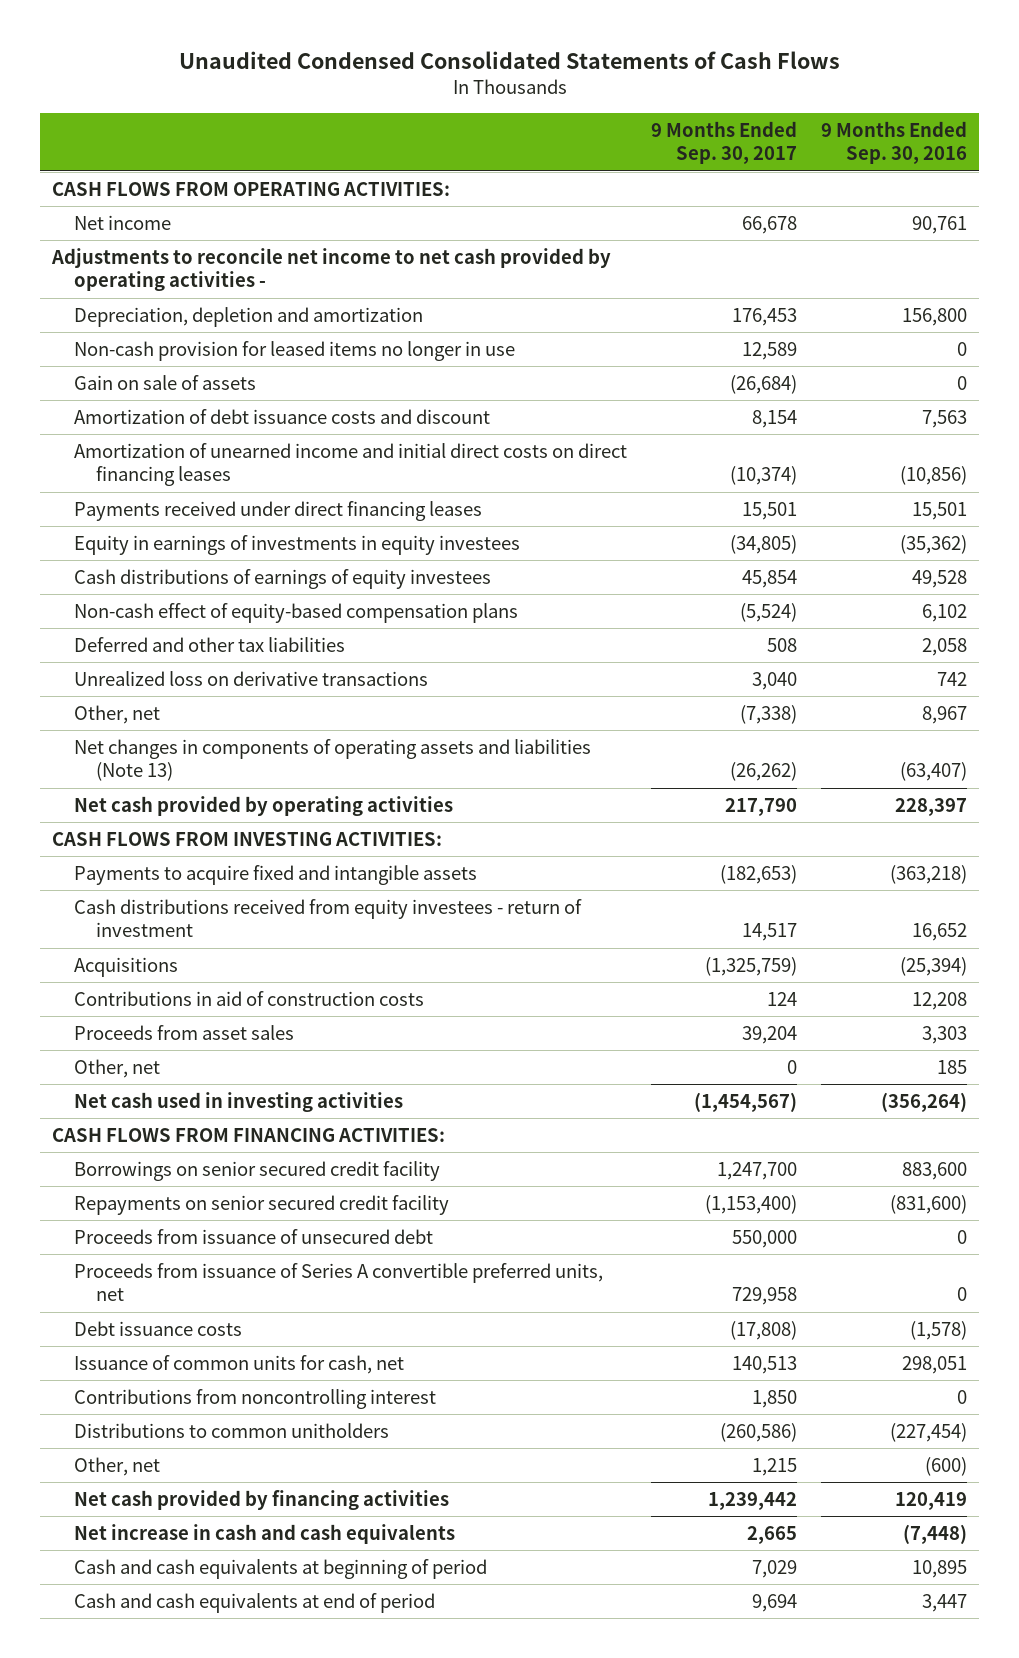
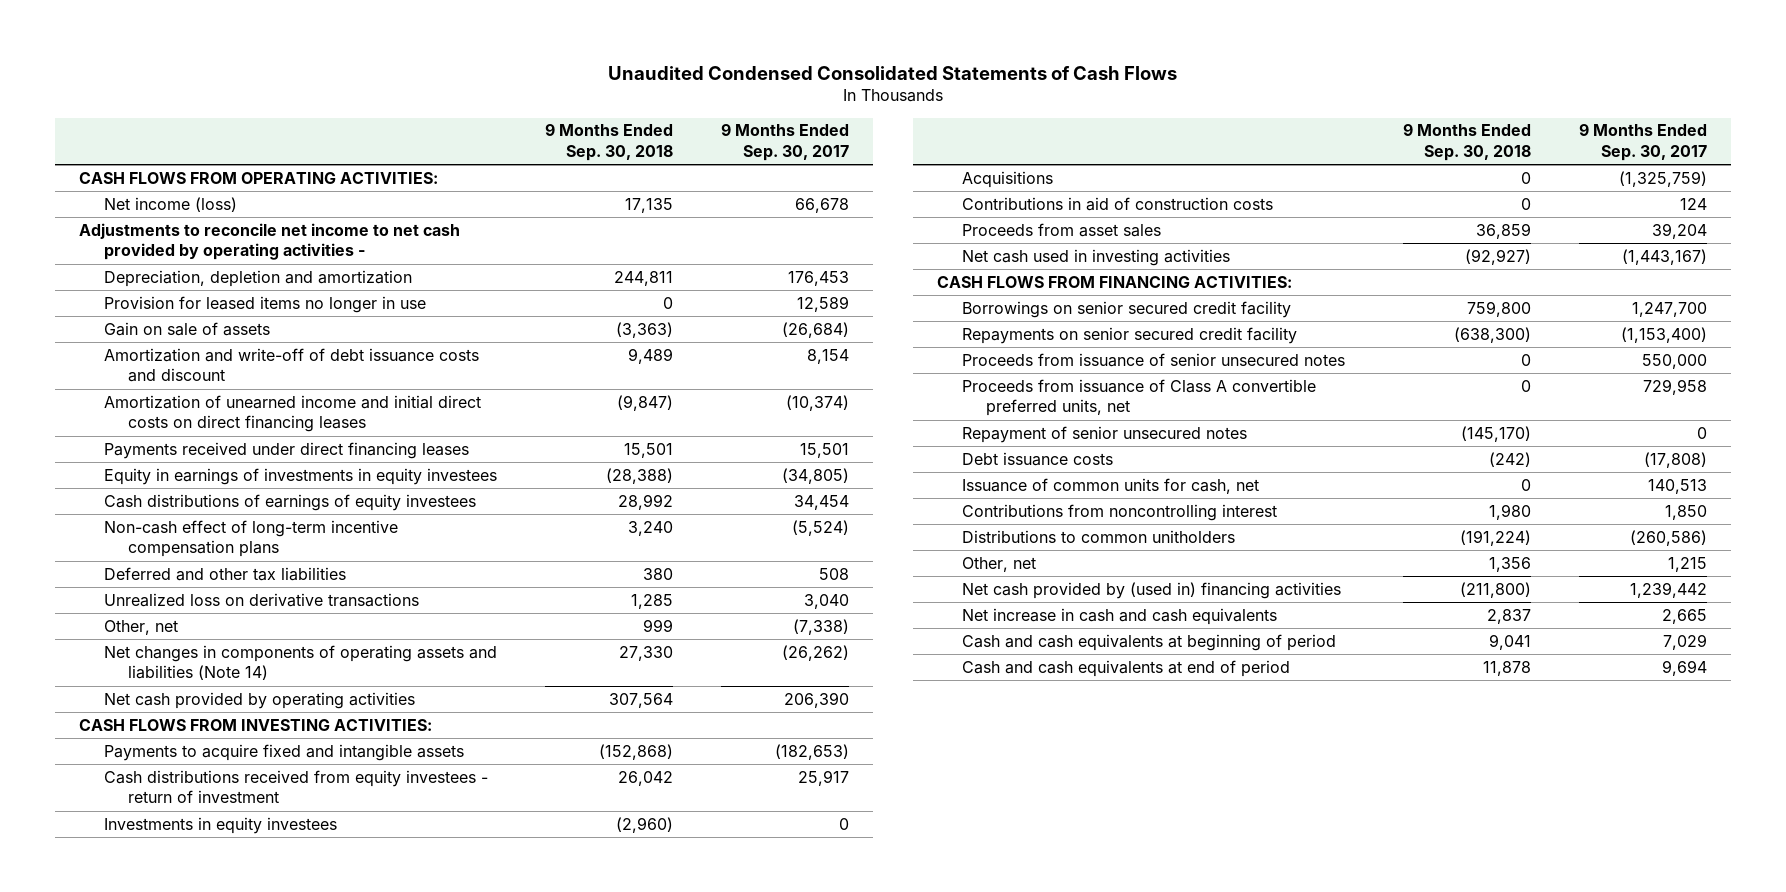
[821,121,968,165] 9 Months Ended Sep. 30, 2016 -> none
none -> [544,123,673,161] 9 Months Ended Sep. 30, 2018
[73,214,171,230] Net income -> [103,196,237,212] Net income (loss)
[73,340,515,361] Non-cash provision for leased items no longer in use -> [103,295,426,313] Provision for leased items no longer in use
[73,408,490,424] Amortization of debt issuance costs and discount -> [103,347,479,383] Amortization and write-off of debt issuance costs and discount
[742,569,798,588] 45,854 -> [793,494,849,510] 34,454
[73,602,518,623] Non-cash effect of equity-based compensation plans -> [103,519,398,558] Non-cash effect of long-term incentive compensation plans
[73,738,591,782] Net changes in components of operating assets and liabilities (Note 13) -> [103,644,497,681] Net changes in components of operating assets and liabilities (Note 14)
[725,797,798,816] 217,790 -> [783,691,849,708] 206,390
[742,923,798,942] 14,517 -> [797,769,849,786] 25,917
none -> [103,816,337,834] Investments in equity investees
[73,1058,160,1078] Other, net -> none
[694,1091,798,1112] (1,454,567) -> [1621,248,1707,265] (1,443,167)
[73,1228,433,1244] Proceeds from issuance of unsecured debt -> [961,352,1345,367] Proceeds from issuance of senior unsecured notes
[73,1262,603,1302] Proceeds from issuance of Series A convertible preferred units, net -> [961,378,1316,417] Proceeds from issuance of Class A convertible preferred units, net
none -> [961,425,1247,443] Repayment of senior unsecured notes
[73,1489,449,1510] Net cash provided by financing activities -> [961,581,1341,599] Net cash provided by (used in) financing activities

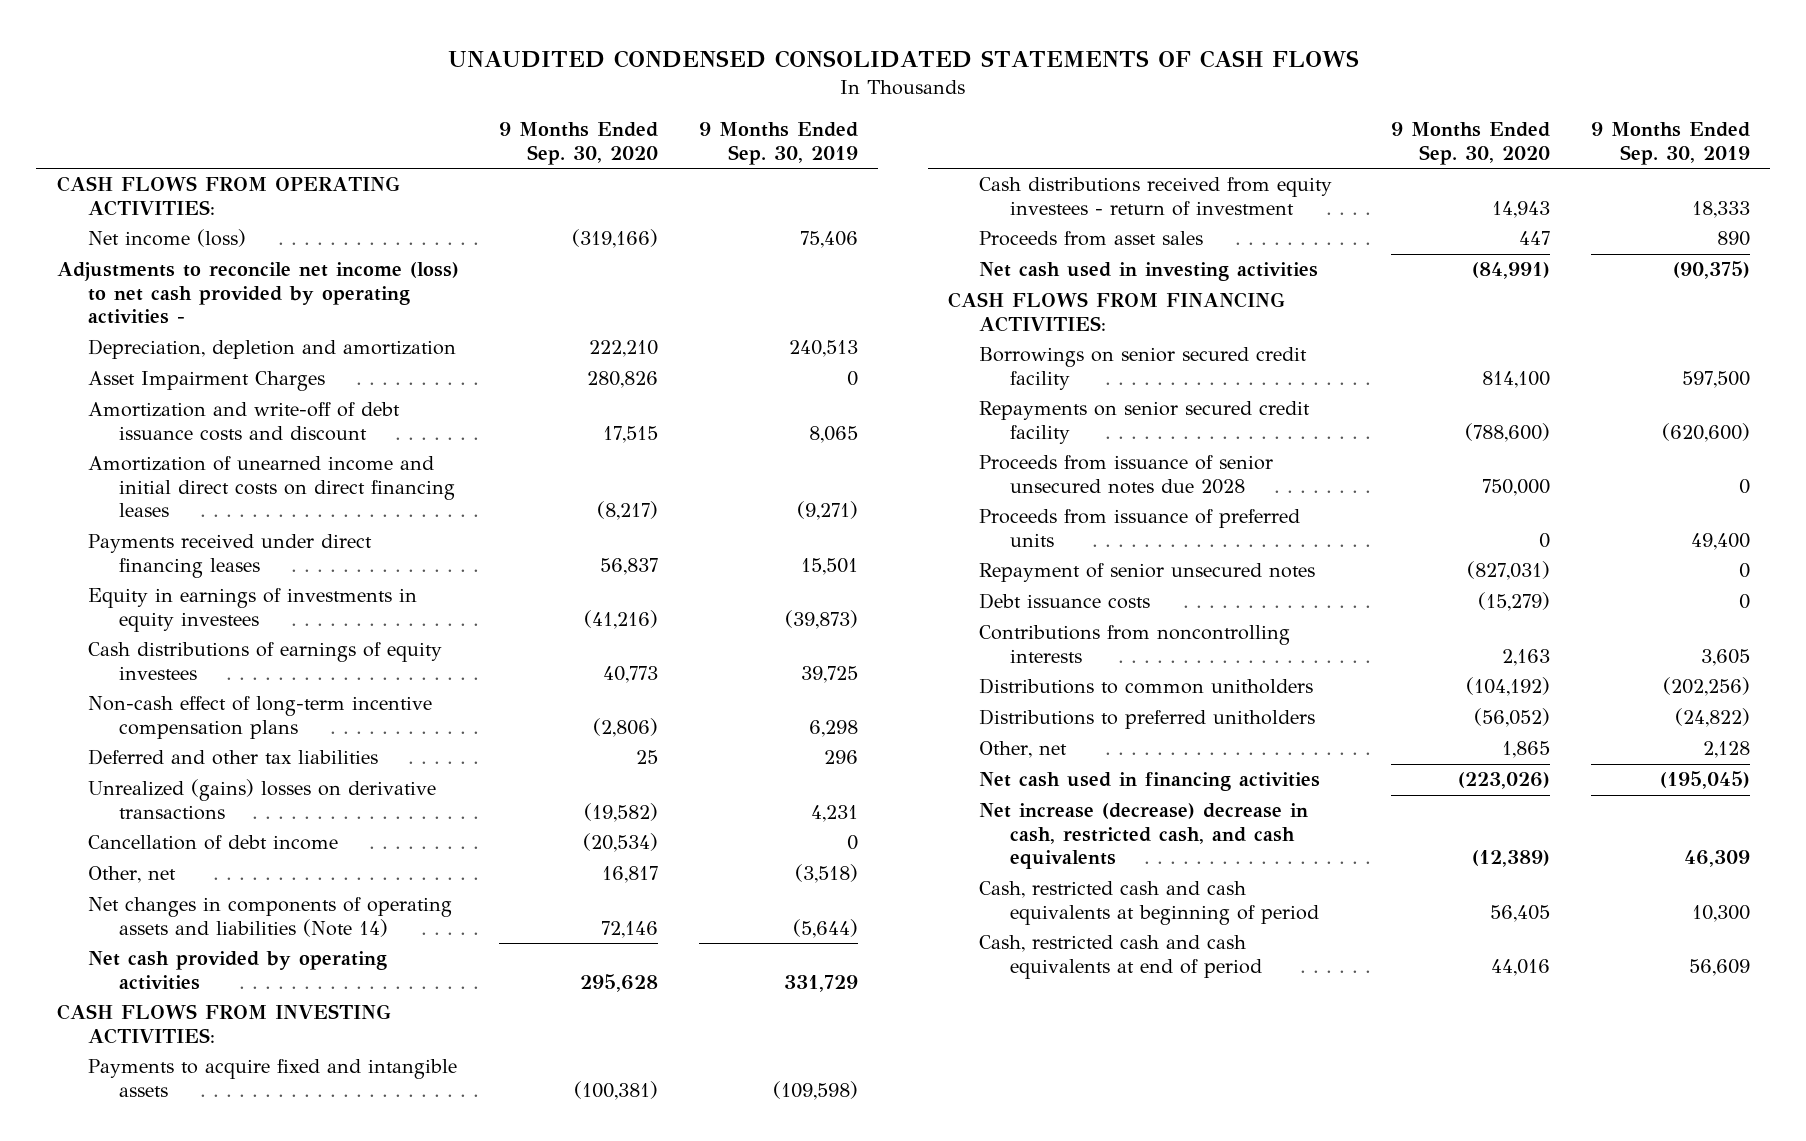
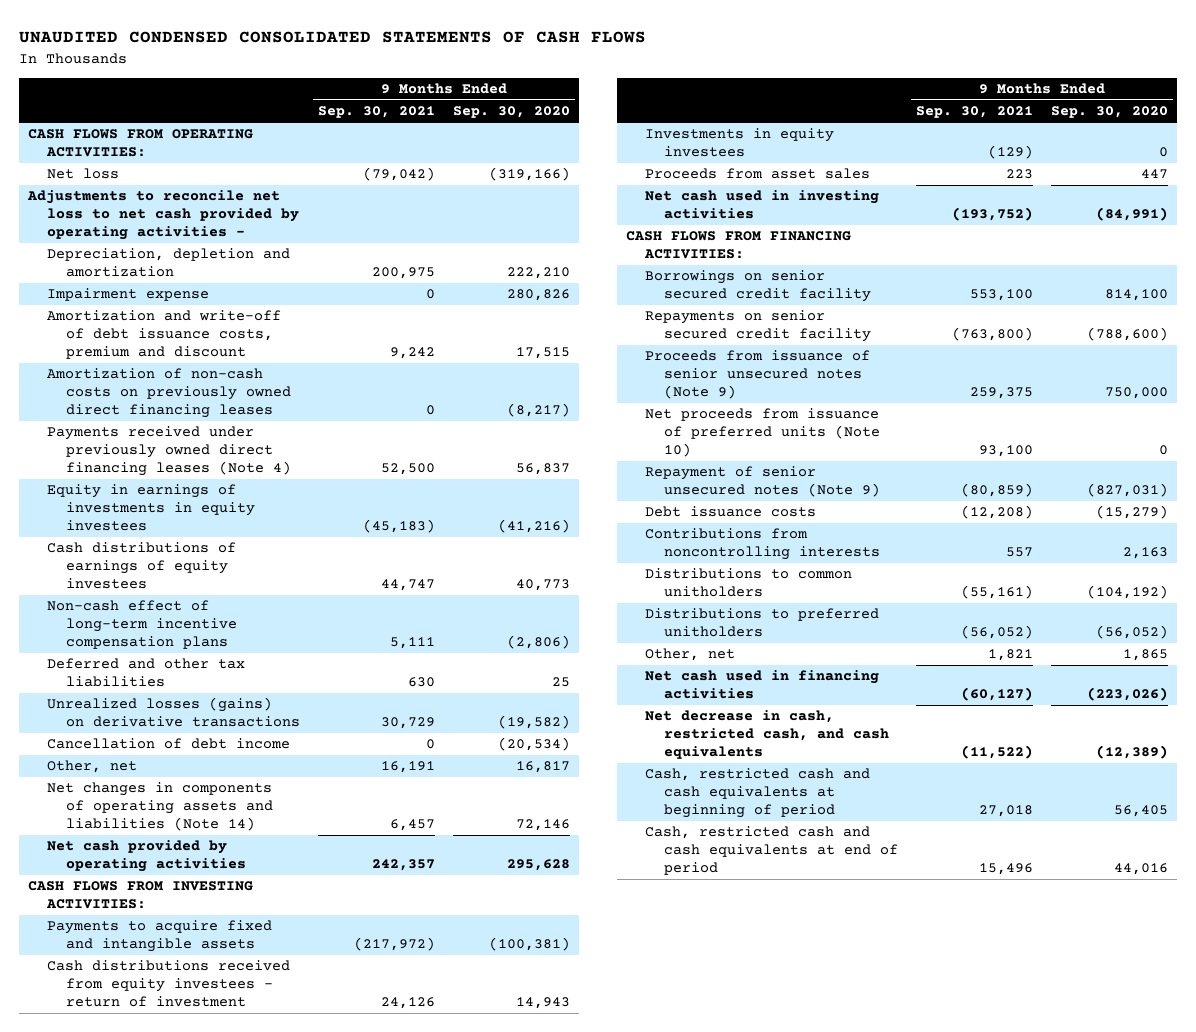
[699,122,859,165] 9 Months Ended Sep. 30, 2019 -> none
none -> [317,106,435,119] Sep. 30, 2021
[87,229,246,248] Net income (loss) -> [46,168,119,180] Net loss
[56,262,459,325] Adjustments to reconcile net income (loss) to net cash provided by operating activities - -> [26,190,299,241] Adjustments to reconcile net loss to net cash provided by operating activities -
[87,371,325,392] Asset Impairment Charges -> [46,288,209,302] Impairment expense
[87,402,400,441] Amortization and write-off of debt issuance costs and discount -> [46,310,281,360] Amortization and write-off of debt issuance costs, premium and discount
[87,456,455,518] Amortization of unearned income and initial direct costs on direct financing leases -> [46,368,291,419] Amortization of non-cash costs on previously owned direct financing leases
[87,534,372,578] Payments received under direct financing leases -> [46,426,291,477] Payments received under previously owned direct financing leases (Note 4)
[87,779,436,820] Unrealized (gains) losses on derivative transactions -> [46,697,300,728] Unrealized losses (gains) on derivative transactions
none -> [644,128,834,158] Investments in equity investees
[979,455,1274,494] Proceeds from issuance of senior unsecured notes due 2028 -> [644,350,870,400] Proceeds from issuance of senior unsecured notes (Note 9)
[979,509,1301,547] Proceeds from issuance of preferred units -> [644,408,880,458] Net proceeds from issuance of preferred units (Note 10)
[979,563,1316,583] Repayment of senior unsecured notes -> [644,466,880,498] Repayment of senior unsecured notes (Note 9)
[979,803,1309,870] Net increase (decrease) decrease in cash, restricted cash, and cash equivalents -> [644,710,889,760] Net decrease in cash, restricted cash, and cash equivalents

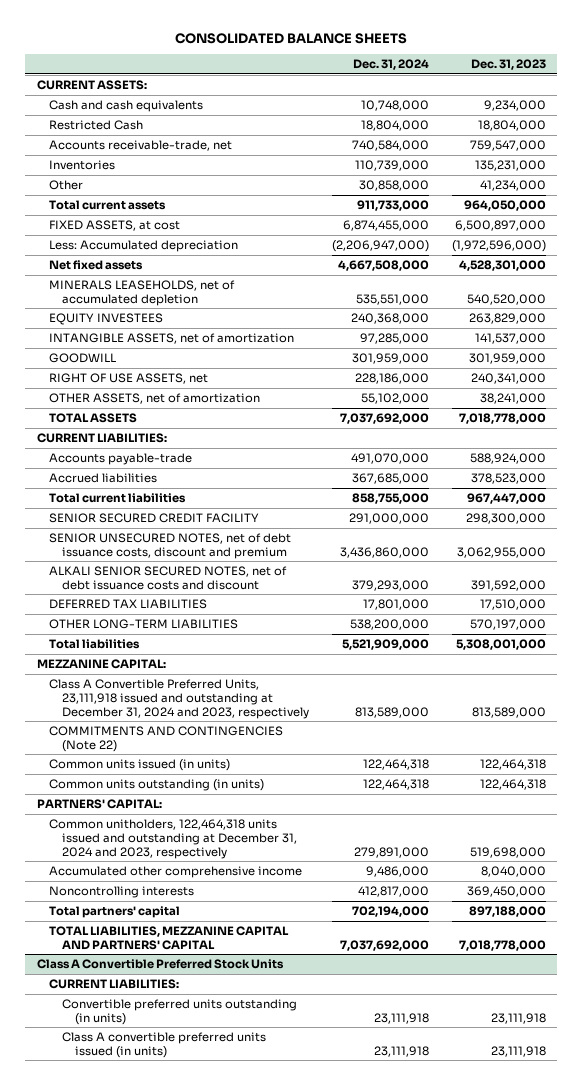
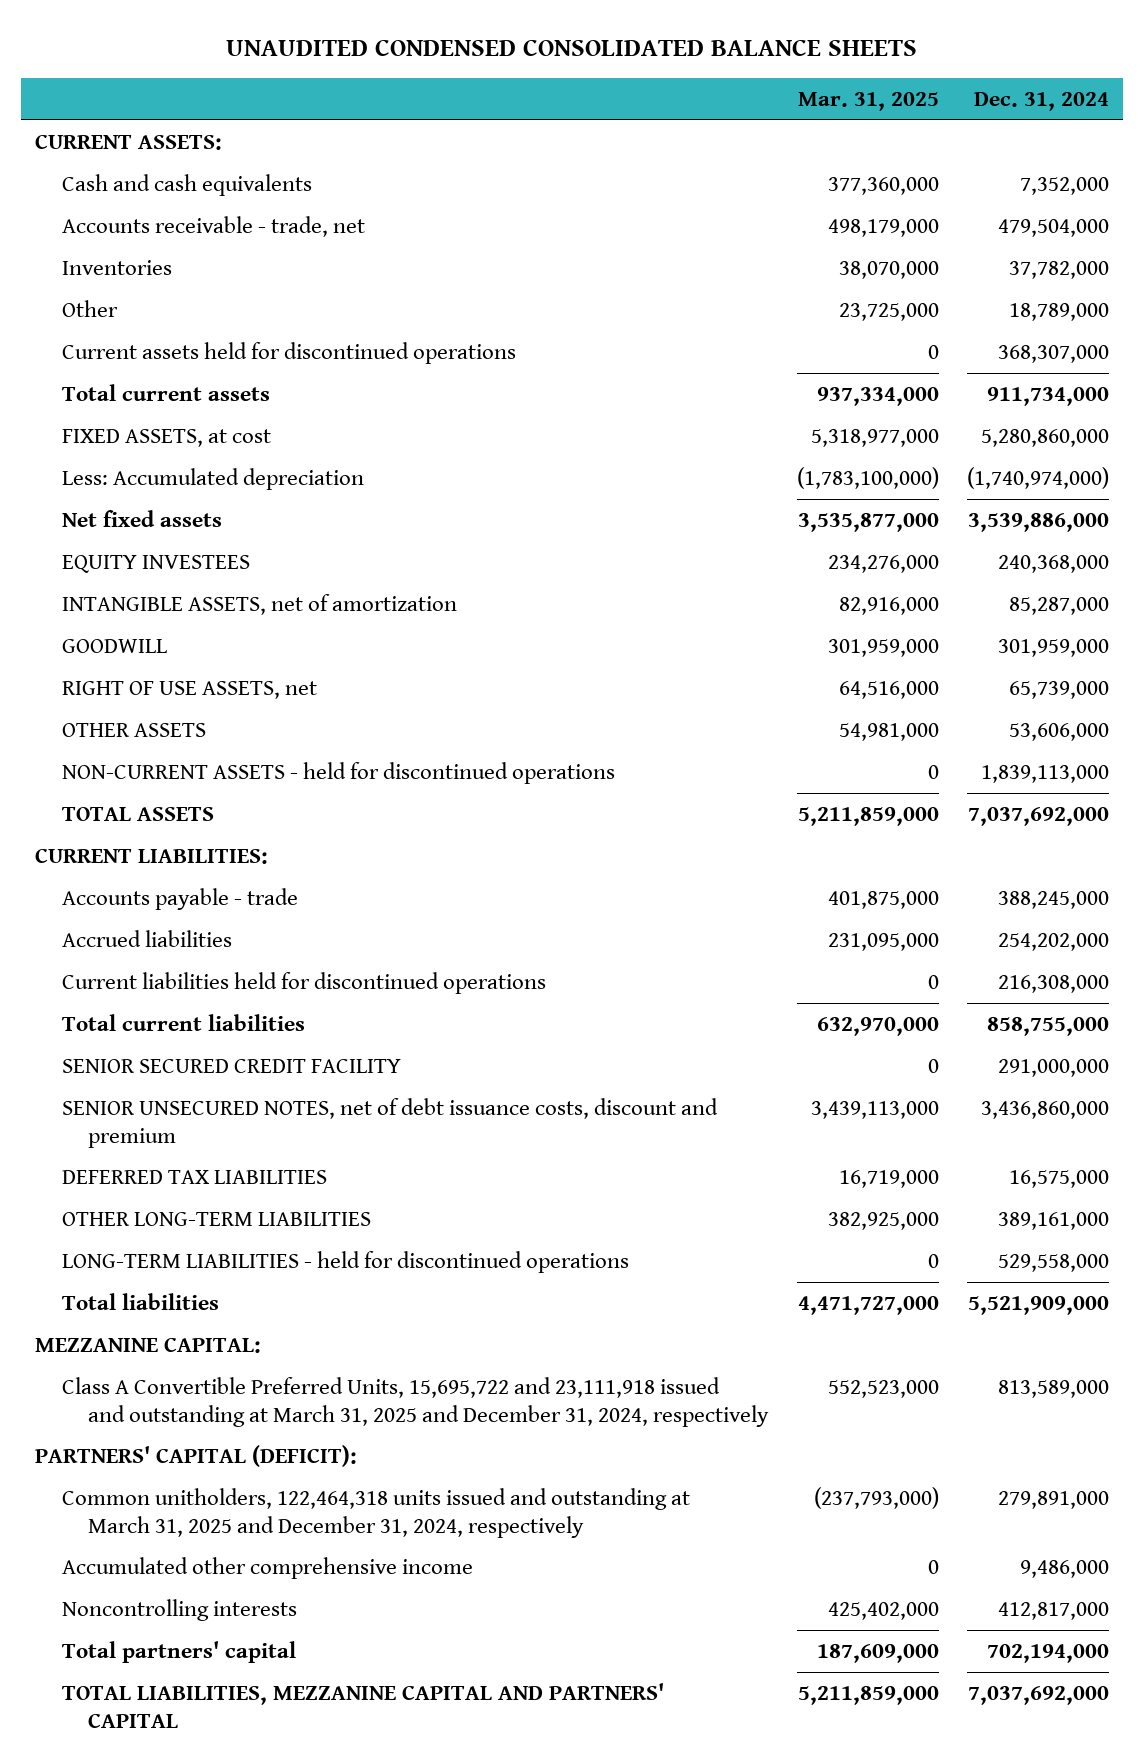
[175,32,408,44] CONSOLIDATED BALANCE SHEETS -> [226,38,918,56] UNAUDITED CONDENSED CONSOLIDATED BALANCE SHEETS
[471,58,547,70] Dec. 31, 2023 -> none
none -> [797,91,939,111] Mar. 31, 2025
[49,119,144,130] Restricted Cash -> none
[49,279,236,306] MINERALS LEASEHOLDS, net of accumulated depletion -> none
[361,99,430,111] 10,748,000 -> [1019,176,1109,195] 7,352,000
[49,139,233,151] Accounts receivable-trade, net -> [61,215,365,237] Accounts receivable - trade, net
[352,139,430,151] 740,584,000 -> [997,218,1109,237] 479,504,000
[355,159,430,171] 110,739,000 -> [1008,260,1109,279] 37,782,000
[359,179,430,191] 30,858,000 -> [1008,302,1109,321] 18,789,000
none -> [61,341,516,364] Current assets held for discontinued operations
[357,199,430,211] 911,733,000 -> [986,386,1109,406] 911,734,000
[343,219,430,231] 6,874,455,000 -> [980,428,1109,447] 5,280,860,000
[332,239,430,252] (2,206,947,000) -> [966,466,1109,489] (1,740,974,000)
[338,259,430,271] 4,667,508,000 -> [967,512,1109,532] 3,539,886,000
[360,332,430,344] 97,285,000 -> [1008,596,1109,615] 85,287,000
[355,372,430,384] 228,186,000 -> [1008,680,1109,699] 65,739,000
[49,392,261,404] OTHER ASSETS, net of amortization -> [61,722,206,737] OTHER ASSETS
[361,392,430,404] 55,102,000 -> [1008,722,1109,741] 53,606,000
none -> [61,761,615,784] NON-CURRENT ASSETS - held for discontinued operations
[49,452,193,465] Accounts payable-trade -> [61,887,298,910] Accounts payable - trade
[351,452,430,464] 491,070,000 -> [997,890,1109,909] 388,245,000
[352,472,430,484] 367,685,000 -> [997,932,1109,951] 254,202,000
none -> [61,971,546,994] Current liabilities held for discontinued operations
[49,565,288,590] ALKALI SENIOR SECURED NOTES, net of debt issuance costs and discount -> none
[363,598,430,610] 17,801,000 -> [1008,1169,1109,1188] 16,575,000
[350,618,430,630] 538,200,000 -> [997,1211,1109,1230] 389,161,000
none -> [61,1250,629,1273] LONG-TERM LIABILITIES - held for discontinued operations
[49,725,284,752] COMMITMENTS AND CONTINGENCIES (Note 22) -> none
[49,758,231,771] Common units issued (in units) -> none
[49,778,265,791] Common units outstanding (in units) -> none
[49,678,310,719] Class A Convertible Preferred Units, 23,111,918 issued and outstanding at December 31, 2024 and 2023, respectively -> [61,1376,770,1427] Class A Convertible Preferred Units, 15,695,722 and 23,111,918 issued and outstanding at March 31, 2025 and December 31, 2024, respectively
[36,798,162,809] PARTNERS' CAPITAL: -> [35,1444,358,1467] PARTNERS' CAPITAL (DEFICIT):
[49,818,298,859] Common unitholders, 122,464,318 units issued and outstanding at December 31, 2024 and 2023, respectively -> [61,1487,690,1538] Common unitholders, 122,464,318 units issued and outstanding at March 31, 2025 and December 31, 2024, respectively
[36,958,284,969] Class A Convertible Preferred Stock Units -> none
[49,978,180,989] CURRENT LIABILITIES: -> none
[62,998,298,1025] Convertible preferred units outstanding (in units) -> none
[62,1031,267,1058] Class A convertible preferred units issued (in units) -> none

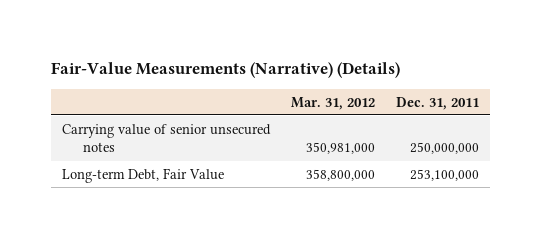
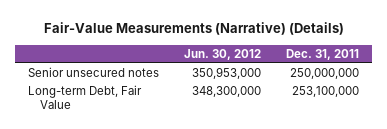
[291,96,376,110] Mar. 31, 2012 -> none
none -> [184,48,262,60] Jun. 30, 2012
[61,123,271,153] Carrying value of senior unsecured notes -> [27,67,159,78] Senior unsecured notes

